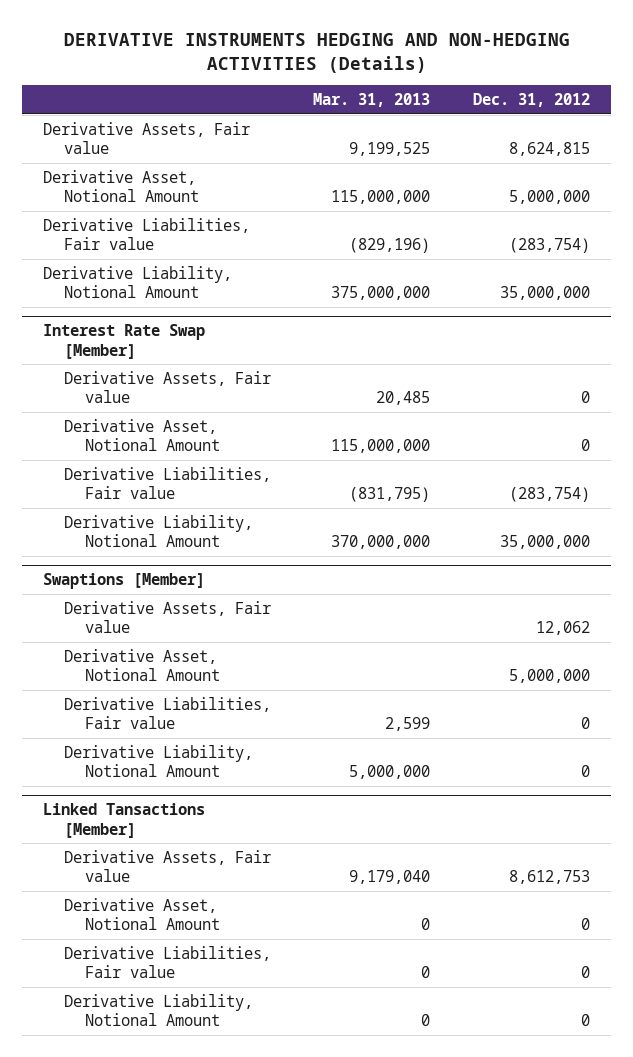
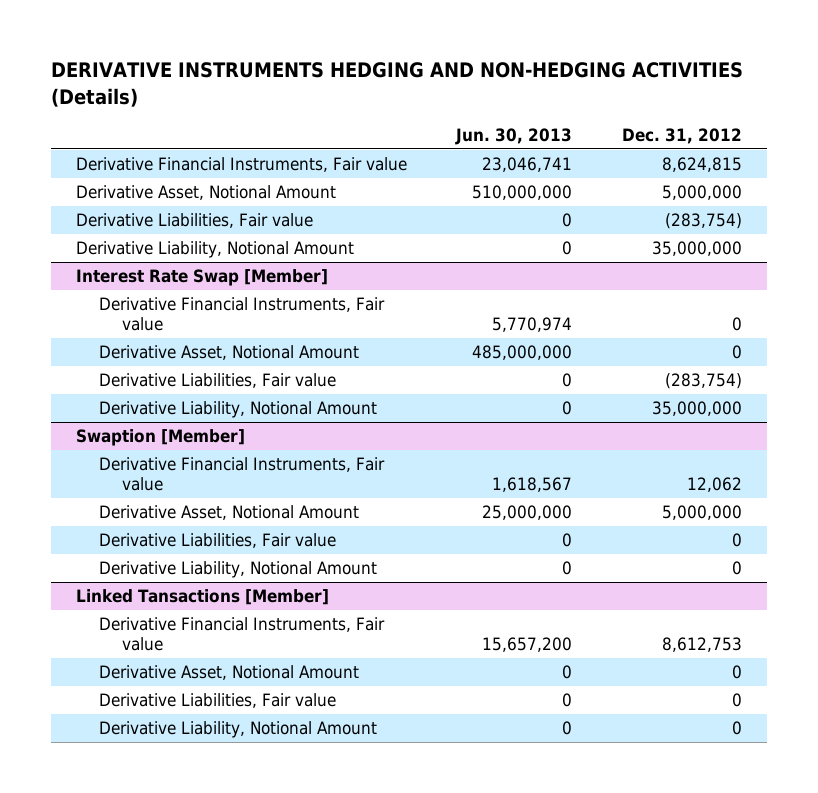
[313,93,431,108] Mar. 31, 2013 -> none
none -> [455,128,573,146] Jun. 30, 2013
[43,121,251,154] Derivative Assets, Fair value -> [75,157,407,173] Derivative Financial Instruments, Fair value
[64,370,272,403] Derivative Assets, Fair value -> [98,297,385,332] Derivative Financial Instruments, Fair value
[43,573,206,590] Swaptions [Member] -> [75,429,245,447] Swaption [Member]
[64,600,272,633] Derivative Assets, Fair value -> [98,457,385,492] Derivative Financial Instruments, Fair value
[64,849,272,882] Derivative Assets, Fair value -> [98,617,385,652] Derivative Financial Instruments, Fair value

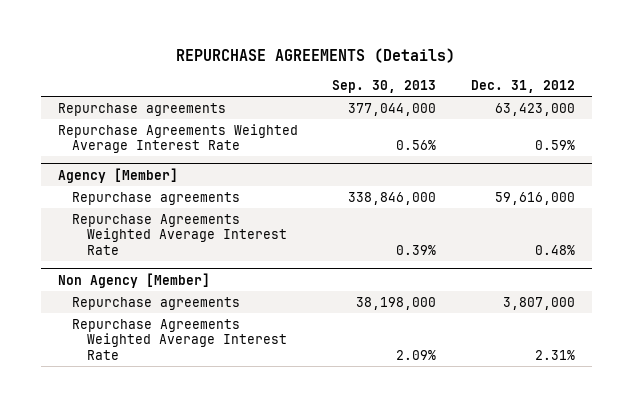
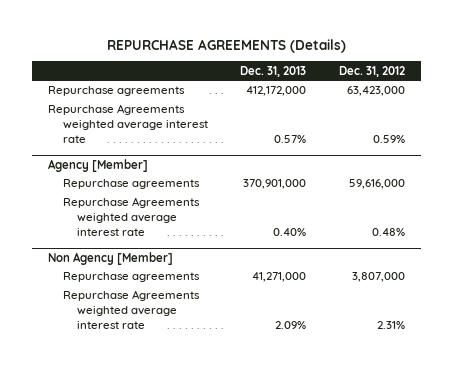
[332,79,437,93] Sep. 30, 2013 -> none
none -> [240,65,307,77] Dec. 31, 2013
[57,123,298,154] Repurchase Agreements Weighted Average Interest Rate -> [48,104,208,143] Repurchase Agreements weighted average interest rate
[72,213,287,255] Repurchase Agreements Weighted Average Interest Rate -> [62,197,200,236] Repurchase Agreements weighted average interest rate
[72,318,287,360] Repurchase Agreements Weighted Average Interest Rate -> [62,290,200,329] Repurchase Agreements weighted average interest rate

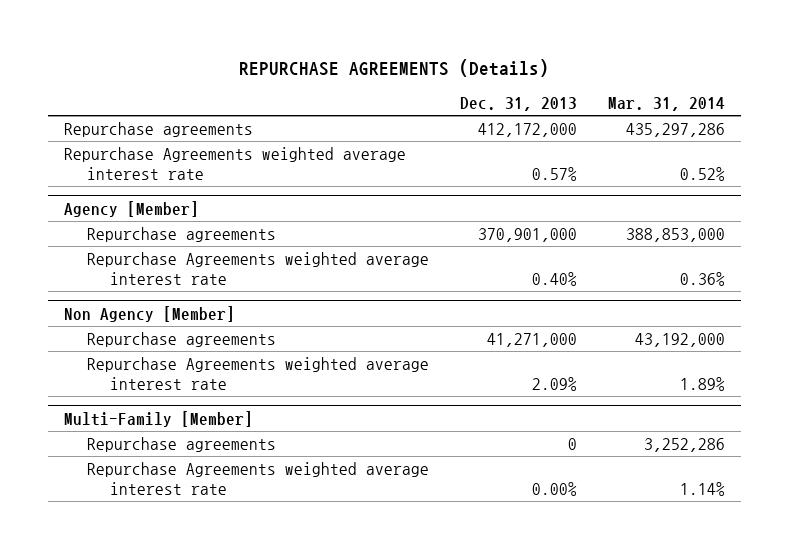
[338,65,405,77] Dec. 31, 2012 -> none
none -> [608,96,726,111] Mar. 31, 2014
none -> [63,410,253,427] Multi-Family [Member]
none -> [86,436,276,452] Repurchase agreements
none -> [86,461,429,495] Repurchase Agreements weighted average interest rate

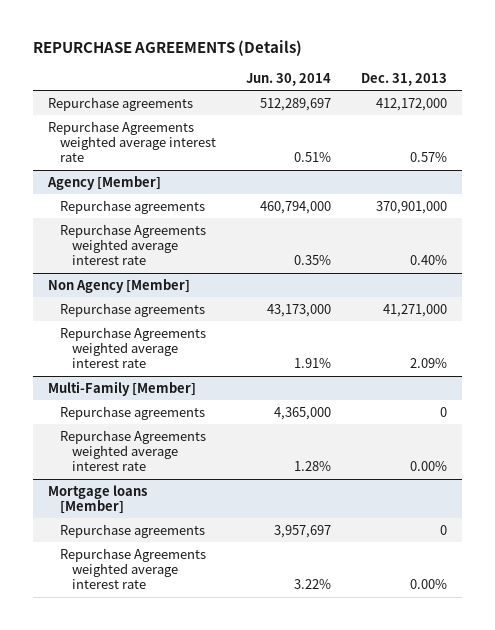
[608,96,726,111] Mar. 31, 2014 -> none
none -> [246,72,332,86] Jun. 30, 2014
none -> [48,484,148,514] Mortgage loans [Member]
none -> [60,523,206,538] Repurchase agreements
none -> [60,547,207,590] Repurchase Agreements weighted average interest rate

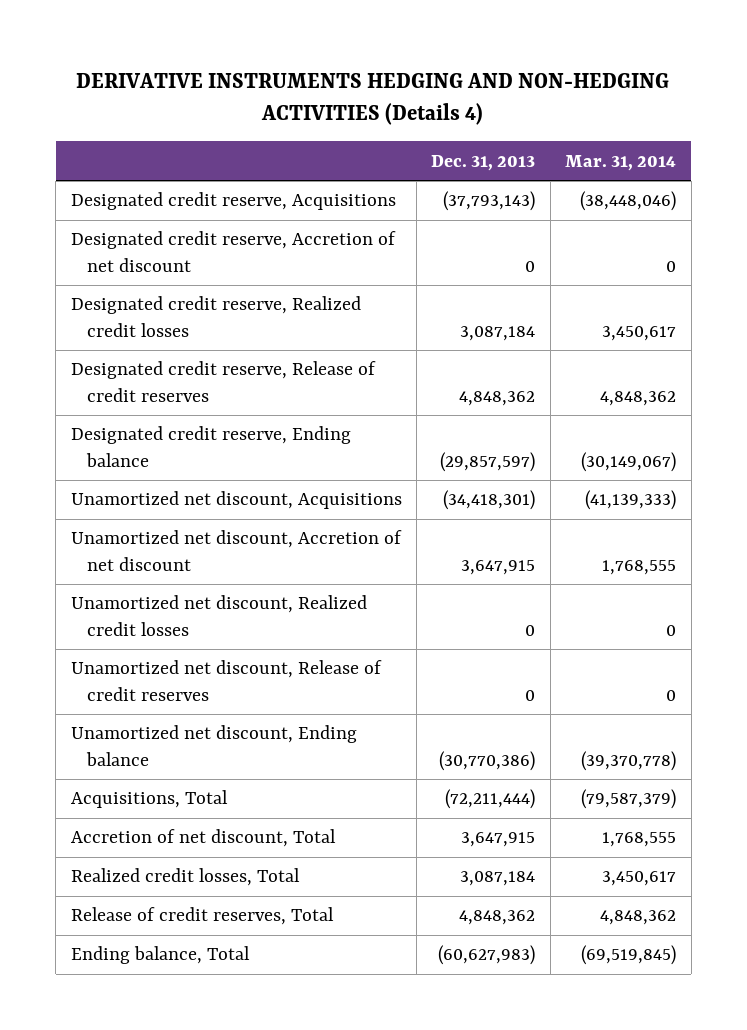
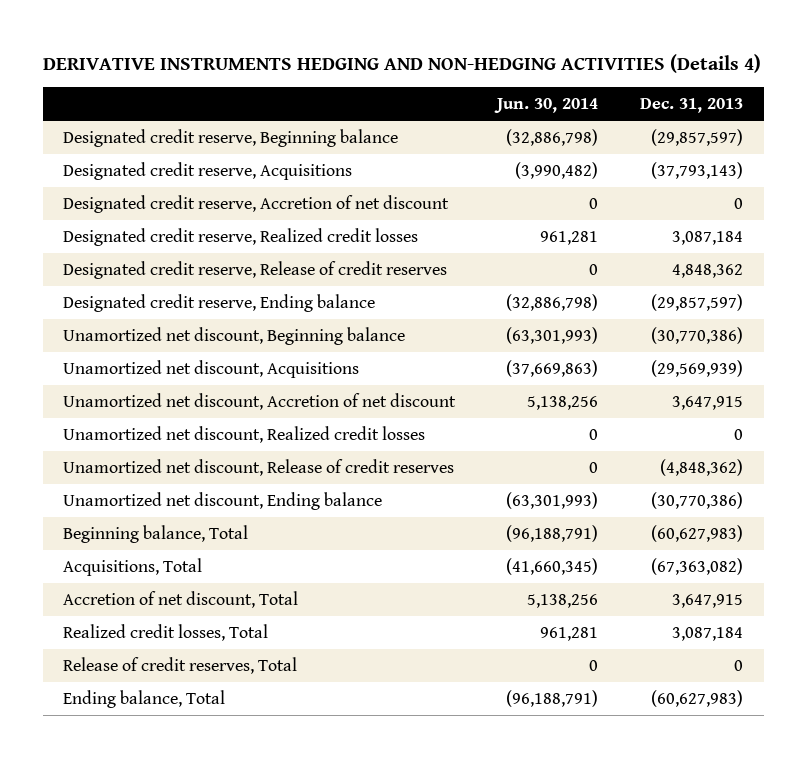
[565,154,677,171] Mar. 31, 2014 -> none
none -> [494,98,599,114] Jun. 30, 2014
none -> [63,128,399,147] Designated credit reserve, Beginning balance
none -> [63,326,406,345] Unamortized net discount, Beginning balance
[443,490,536,511] (34,418,301) -> [650,359,743,377] (29,569,939)
[525,689,536,701] 0 -> [659,458,743,476] (4,848,362)
none -> [63,524,249,543] Beginning balance, Total
[445,789,536,810] (72,211,444) -> [650,557,743,575] (67,363,082)
[459,910,536,926] 4,848,362 -> [733,659,743,671] 0

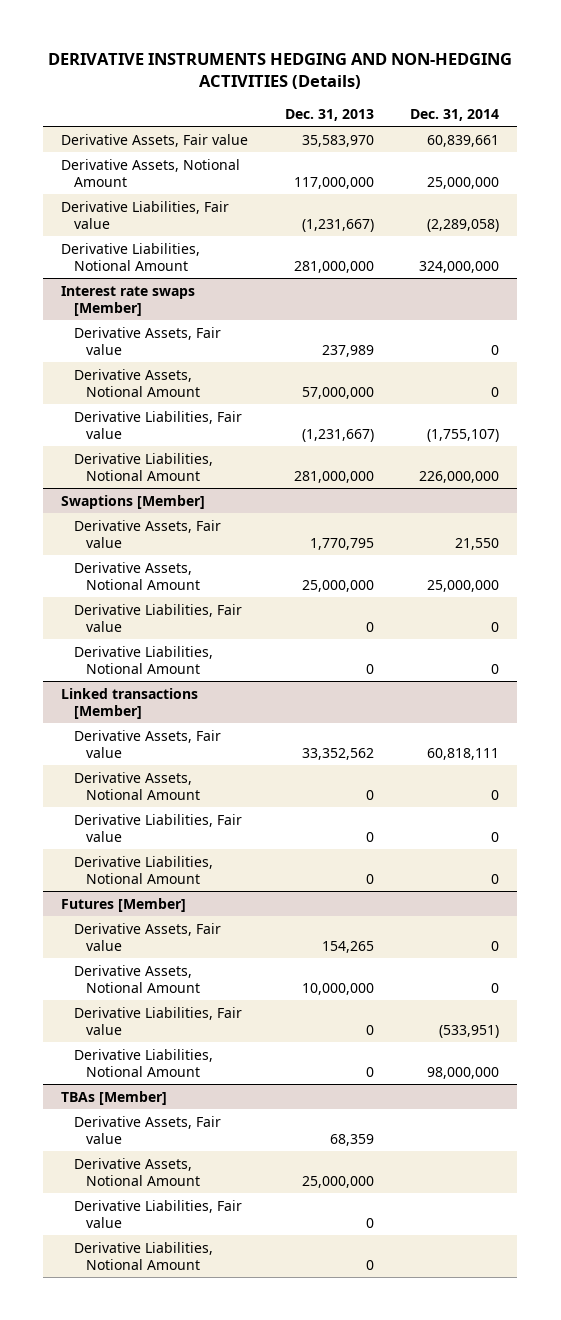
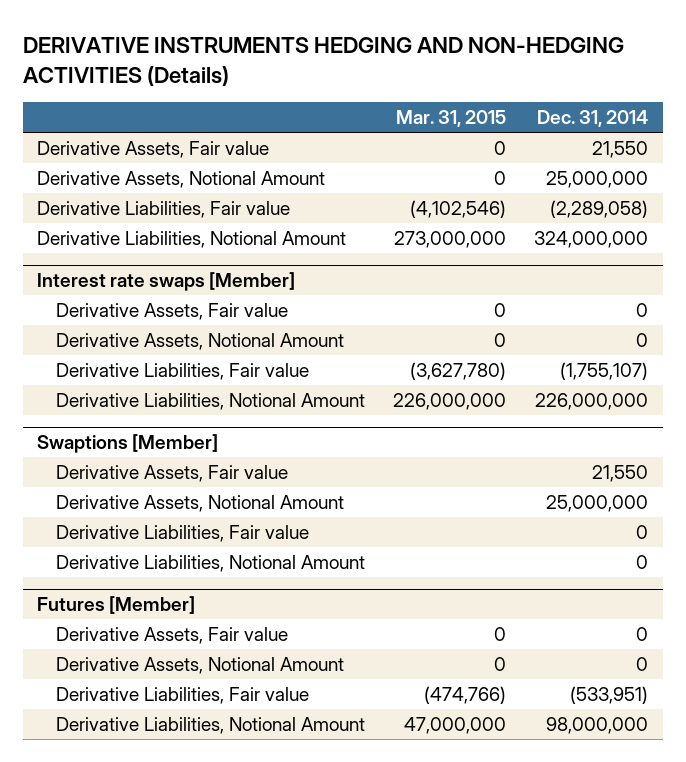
[284,108,374,121] Dec. 31, 2013 -> none
none -> [396,110,507,128] Mar. 31, 2015
[427,134,500,147] 60,839,661 -> [592,141,649,159] 21,550
[61,687,199,719] Linked transactions [Member] -> none
[73,729,221,758] Derivative Assets, Fair value -> none
[73,771,201,800] Derivative Assets, Notional Amount -> none
[73,813,242,842] Derivative Liabilities, Fair value -> none
[73,855,213,884] Derivative Liabilities, Notional Amount -> none
[61,1090,168,1105] TBAs [Member] -> none
[73,1115,221,1144] Derivative Assets, Fair value -> none
[73,1157,201,1186] Derivative Assets, Notional Amount -> none
[73,1199,242,1228] Derivative Liabilities, Fair value -> none
[73,1241,213,1270] Derivative Liabilities, Notional Amount -> none

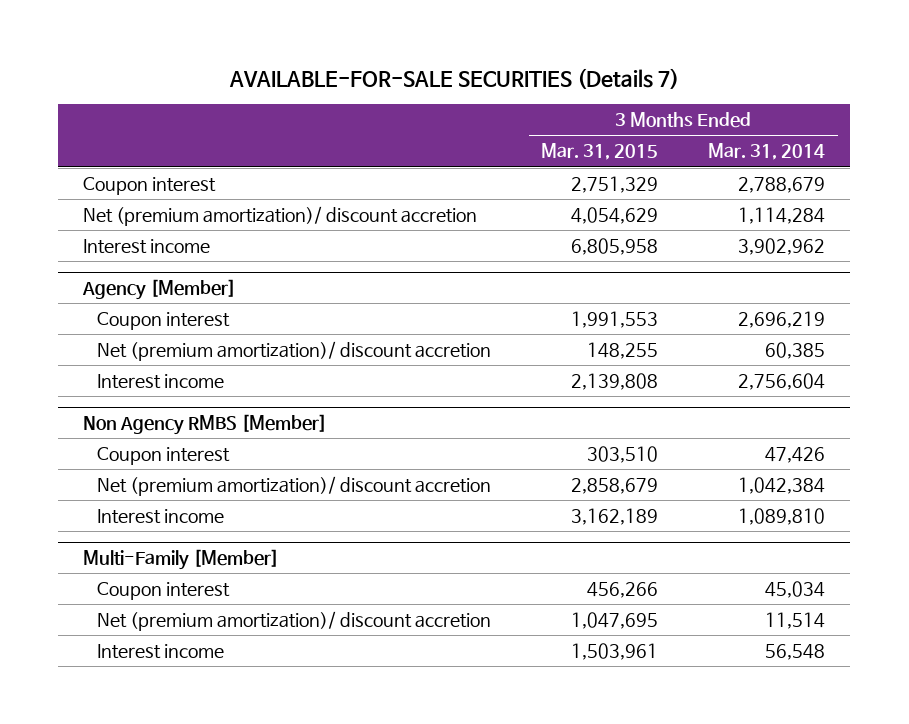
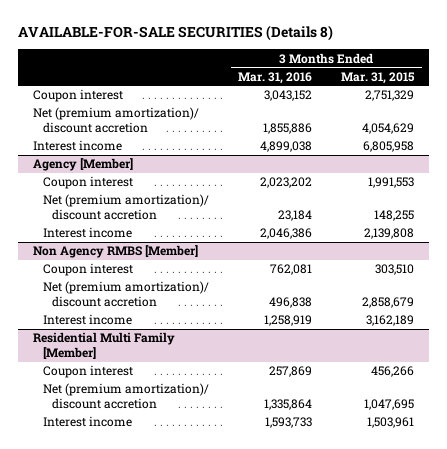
[229,67,680,89] AVAILABLE-FOR-SALE SECURITIES (Details 7) -> [18,25,334,42] AVAILABLE-FOR-SALE SECURITIES (Details 8)
[708,143,826,161] Mar. 31, 2014 -> none
none -> [237,71,312,84] Mar. 31, 2016
[83,549,280,571] Multi-Family [Member] -> [32,332,175,360] Residential Multi Family [Member]

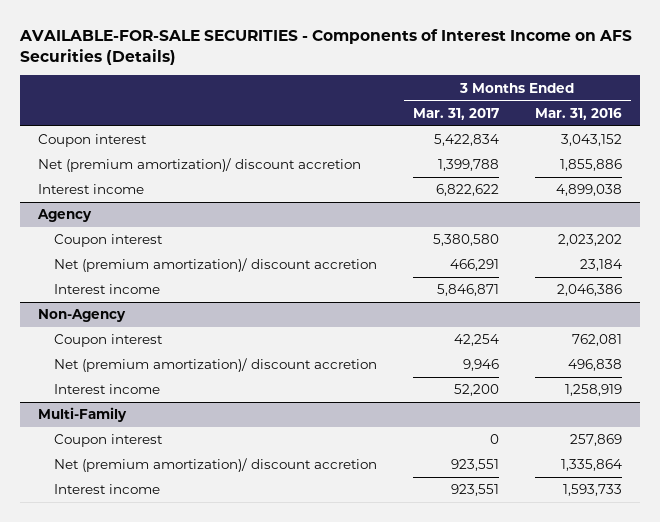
[18,25,334,42] AVAILABLE-FOR-SALE SECURITIES (Details 8) -> [19,28,633,65] AVAILABLE-FOR-SALE SECURITIES - Components of Interest Income on AFS Securities (Details)
[341,71,416,84] Mar. 31, 2015 -> none
none -> [412,107,499,120] Mar. 31, 2017
[32,158,133,172] Agency [Member] -> [37,209,93,223] Agency
[32,245,198,259] Non Agency RMBS [Member] -> [38,309,127,323] Non-Agency
[32,332,175,360] Residential Multi Family [Member] -> [38,407,128,423] Multi-Family

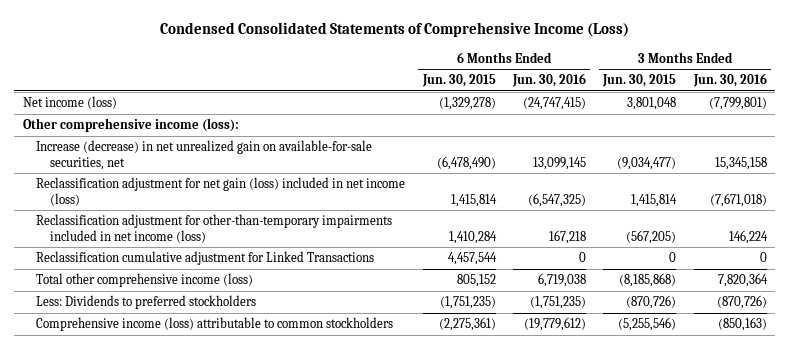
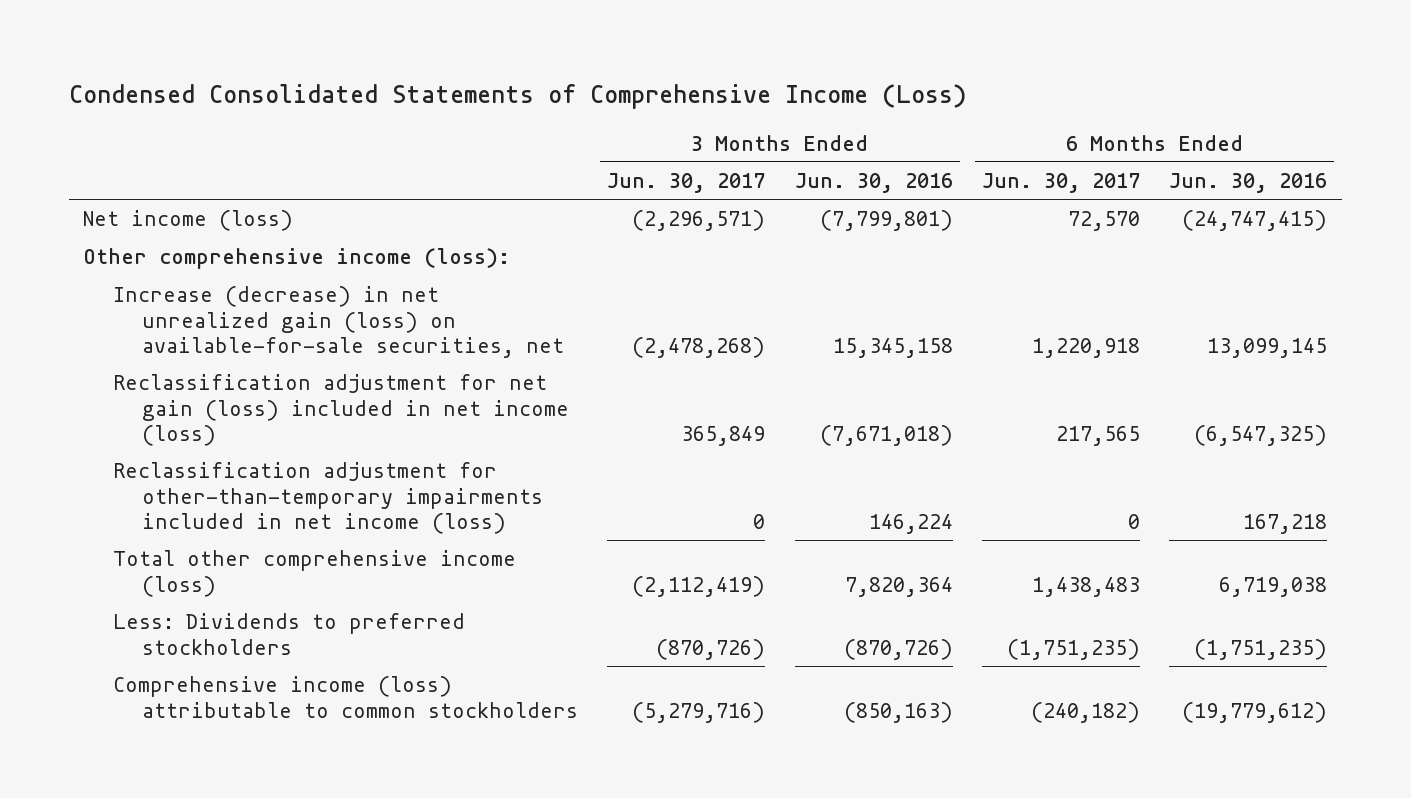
[421,74,496,88] Jun. 30, 2015 -> none
[602,74,677,88] Jun. 30, 2015 -> none
none -> [607,173,766,194] Jun. 30, 2017
none -> [981,173,1140,194] Jun. 30, 2017
[36,140,373,170] Increase (decrease) in net unrealized gain on available-for-sale securities, net -> [112,286,565,358] Increase (decrease) in net unrealized gain (loss) on available-for-sale securities, net
[36,251,375,266] Reclassification cumulative adjustment for Linked Transactions -> none

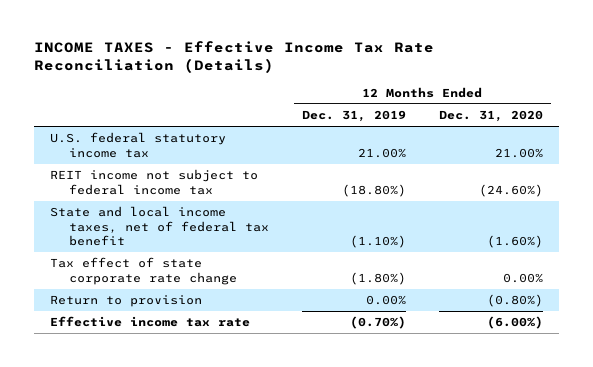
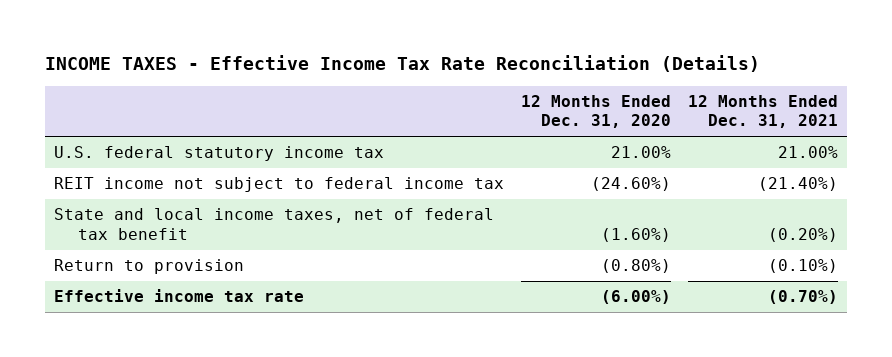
[301,110,406,123] Dec. 31, 2019 -> none
none -> [688,94,839,129] 12 Months Ended Dec. 31, 2021
[50,257,237,285] Tax effect of state corporate rate change -> none

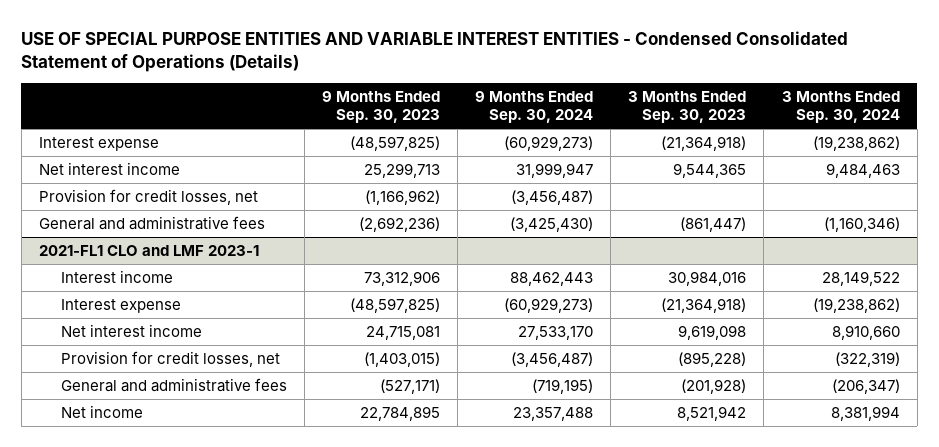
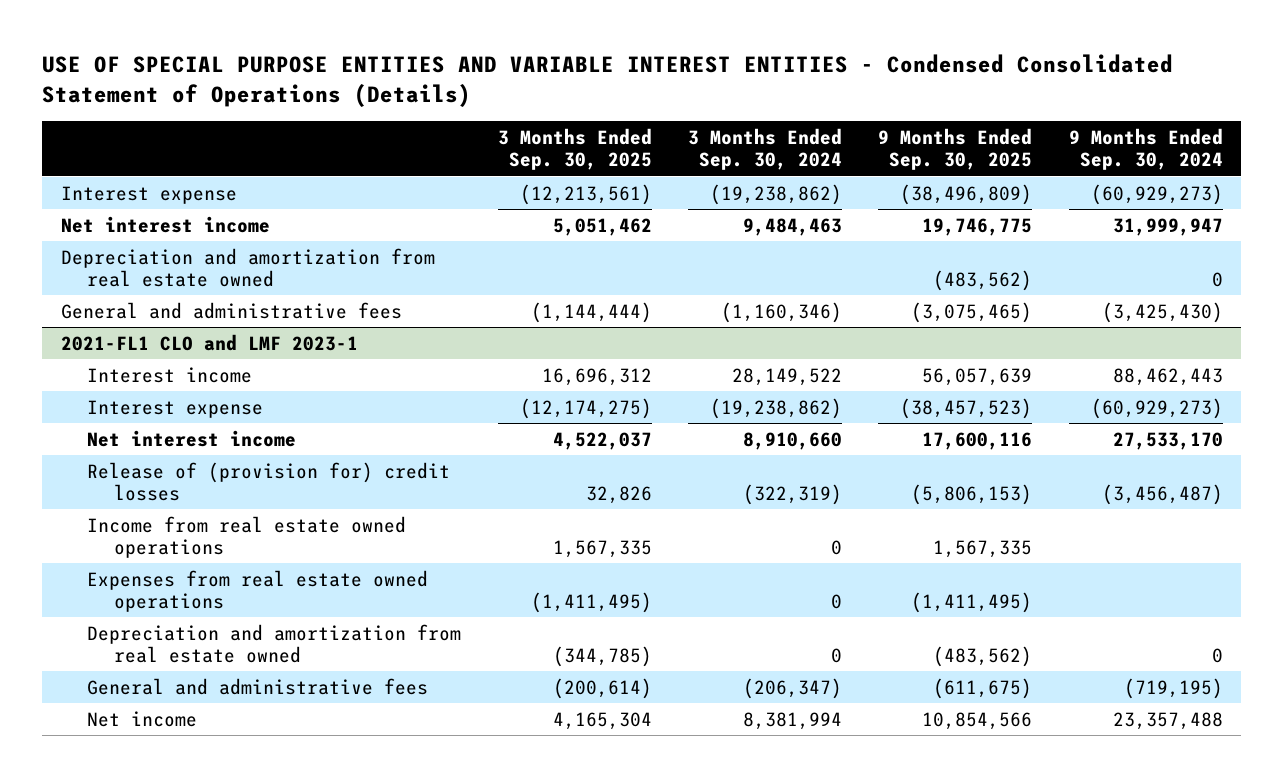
[321,90,440,124] 9 Months Ended Sep. 30, 2023 -> none
[628,90,747,124] 3 Months Ended Sep. 30, 2023 -> none
none -> [497,127,652,171] 3 Months Ended Sep. 30, 2025
none -> [878,127,1033,171] 9 Months Ended Sep. 30, 2025
[39,188,259,205] Provision for credit losses, net -> none
none -> [60,247,435,288] Depreciation and amortization from real estate owned
[60,350,280,367] Provision for credit losses, net -> [87,461,451,502] Release of (provision for) credit losses
none -> [87,515,407,559] Income from real estate owned operations
none -> [87,569,429,613] Expenses from real estate owned operations
none -> [87,623,462,664] Depreciation and amortization from real estate owned

